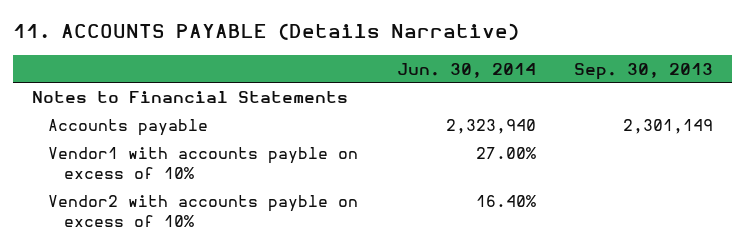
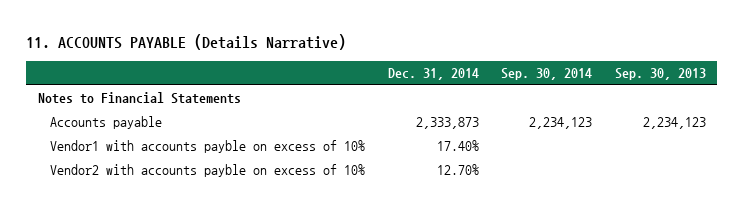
[396,62,536,78] Jun. 30, 2014 -> none
none -> [387,68,479,81] Dec. 31, 2014
none -> [501,68,593,81] Sep. 30, 2014
[622,119,713,135] 2,301,149 -> [642,117,706,130] 2,234,123

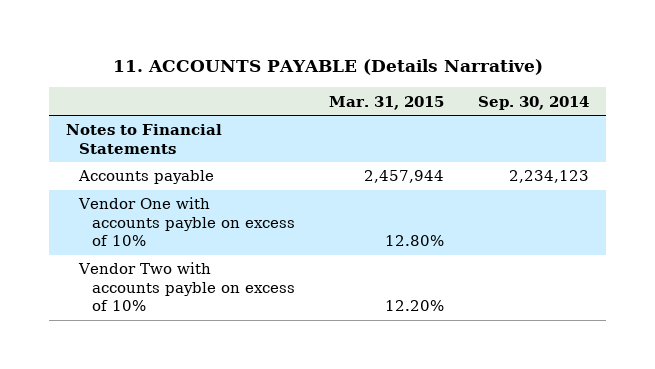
[387,68,479,81] Dec. 31, 2014 -> none
[614,68,706,81] Sep. 30, 2013 -> none
none -> [329,95,445,110] Mar. 31, 2015
[50,140,366,154] Vendor1 with accounts payble on excess of 10% -> [78,197,296,247] Vendor One with accounts payble on excess of 10%
[50,164,366,178] Vendor2 with accounts payble on excess of 10% -> [78,262,296,312] Vendor Two with accounts payble on excess of 10%

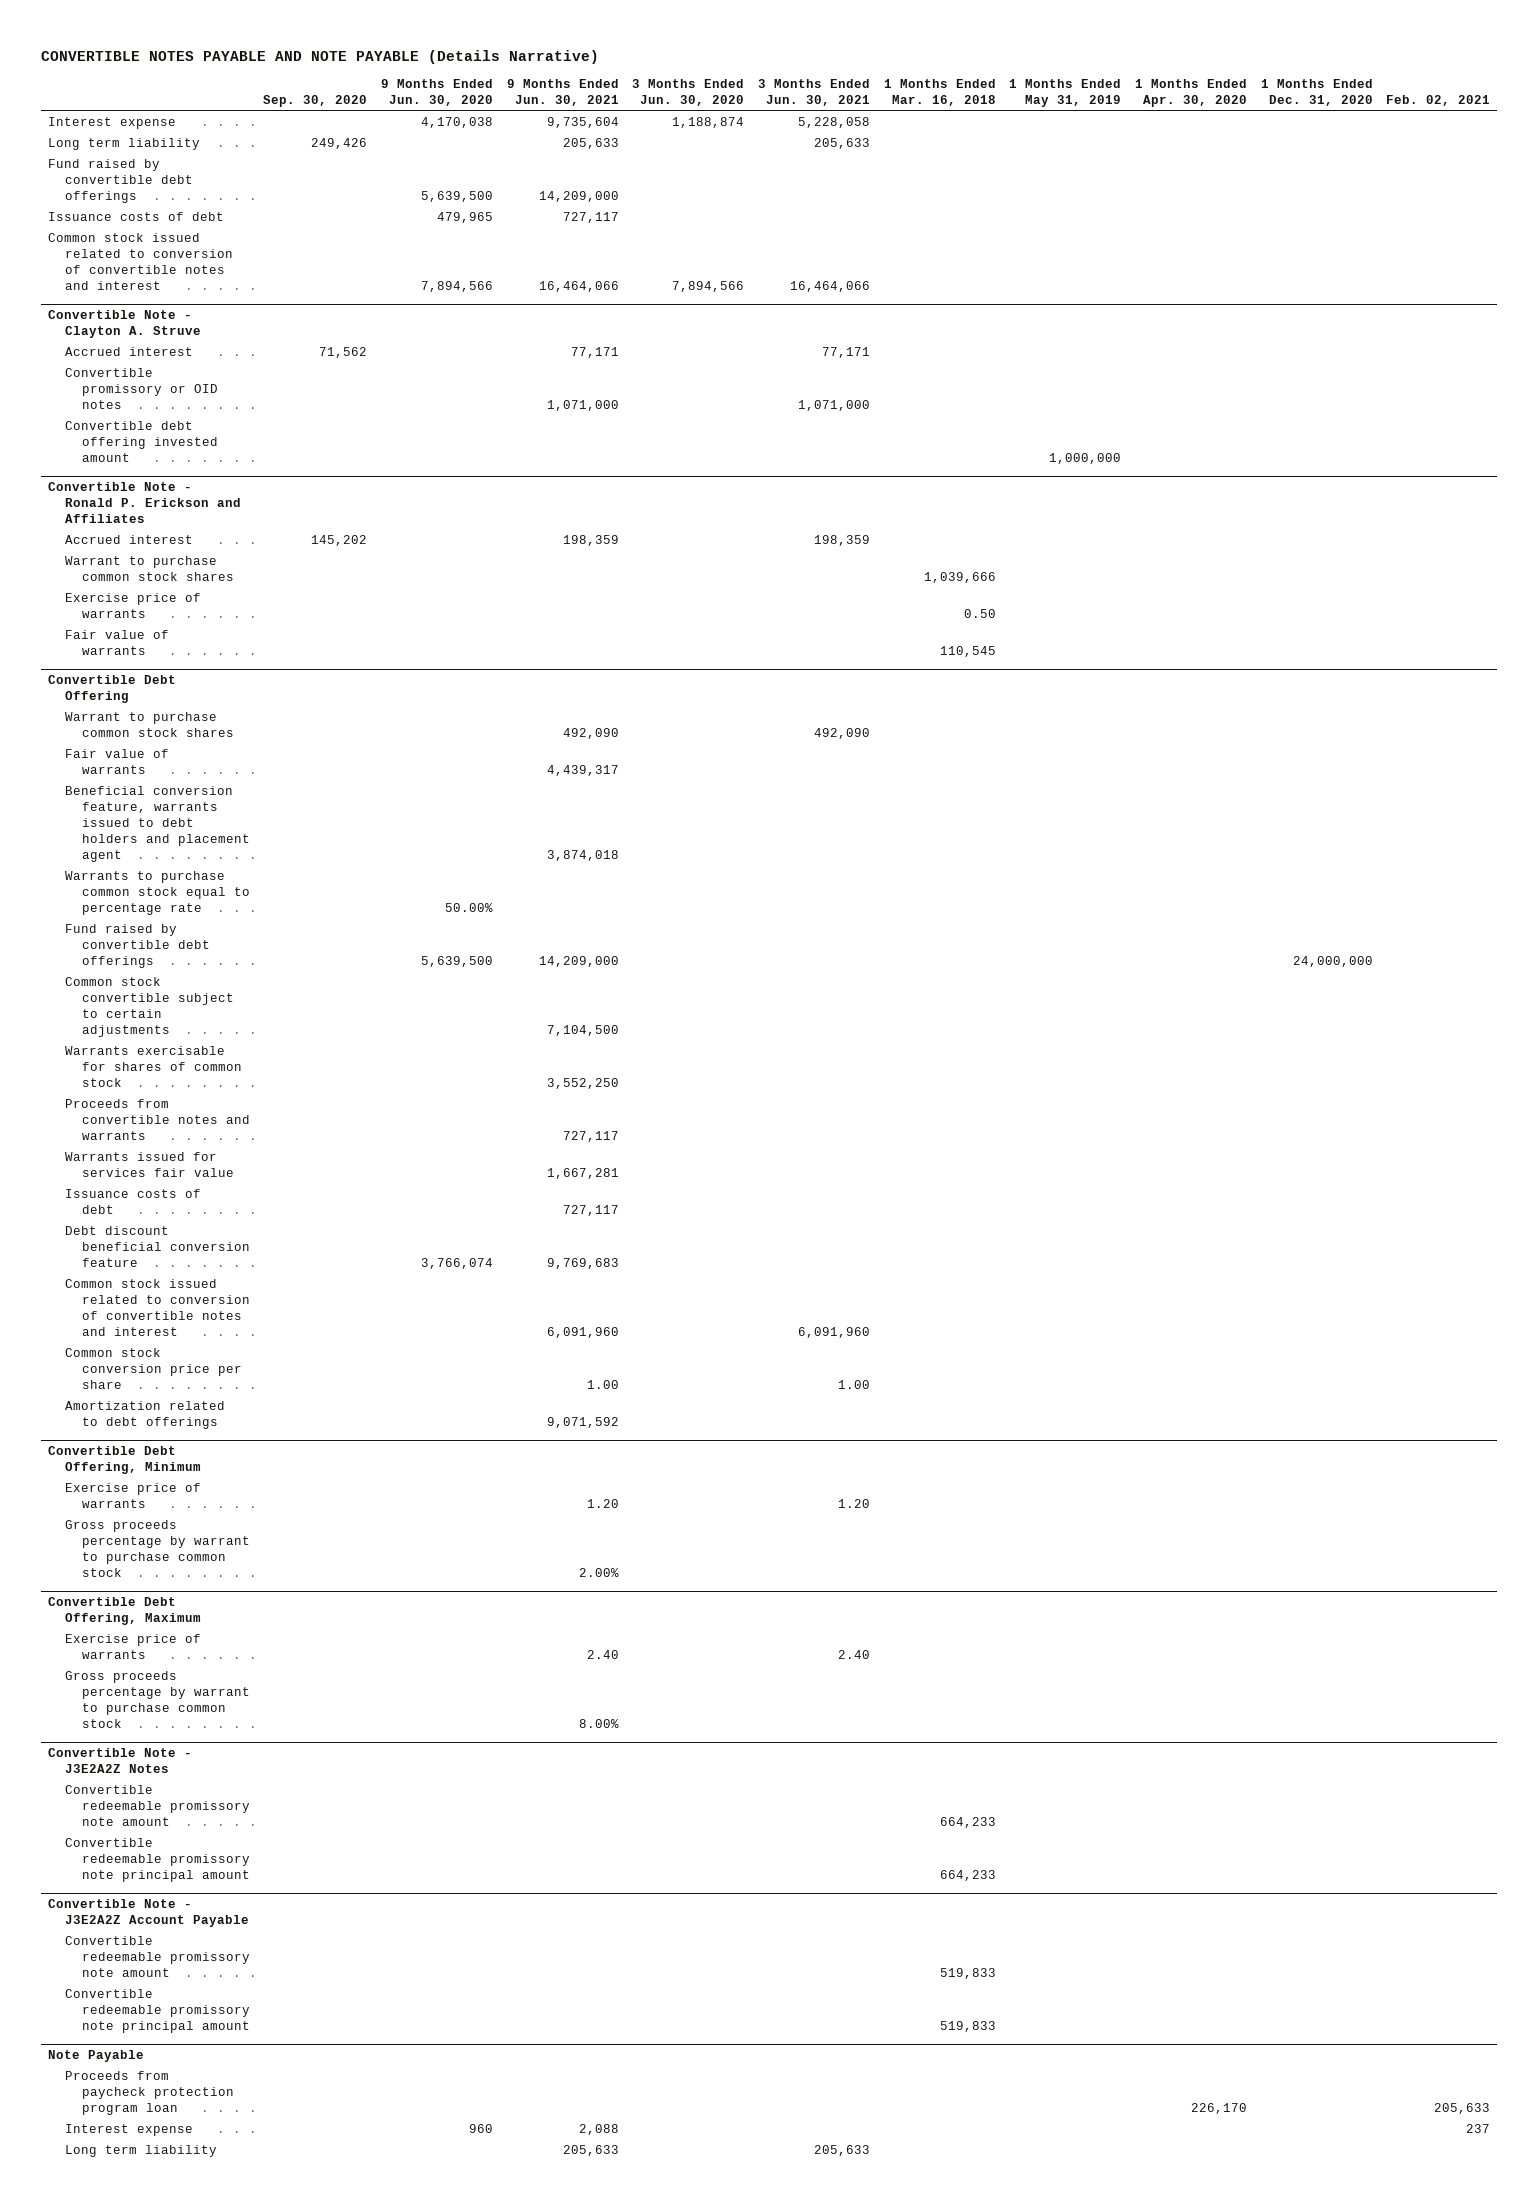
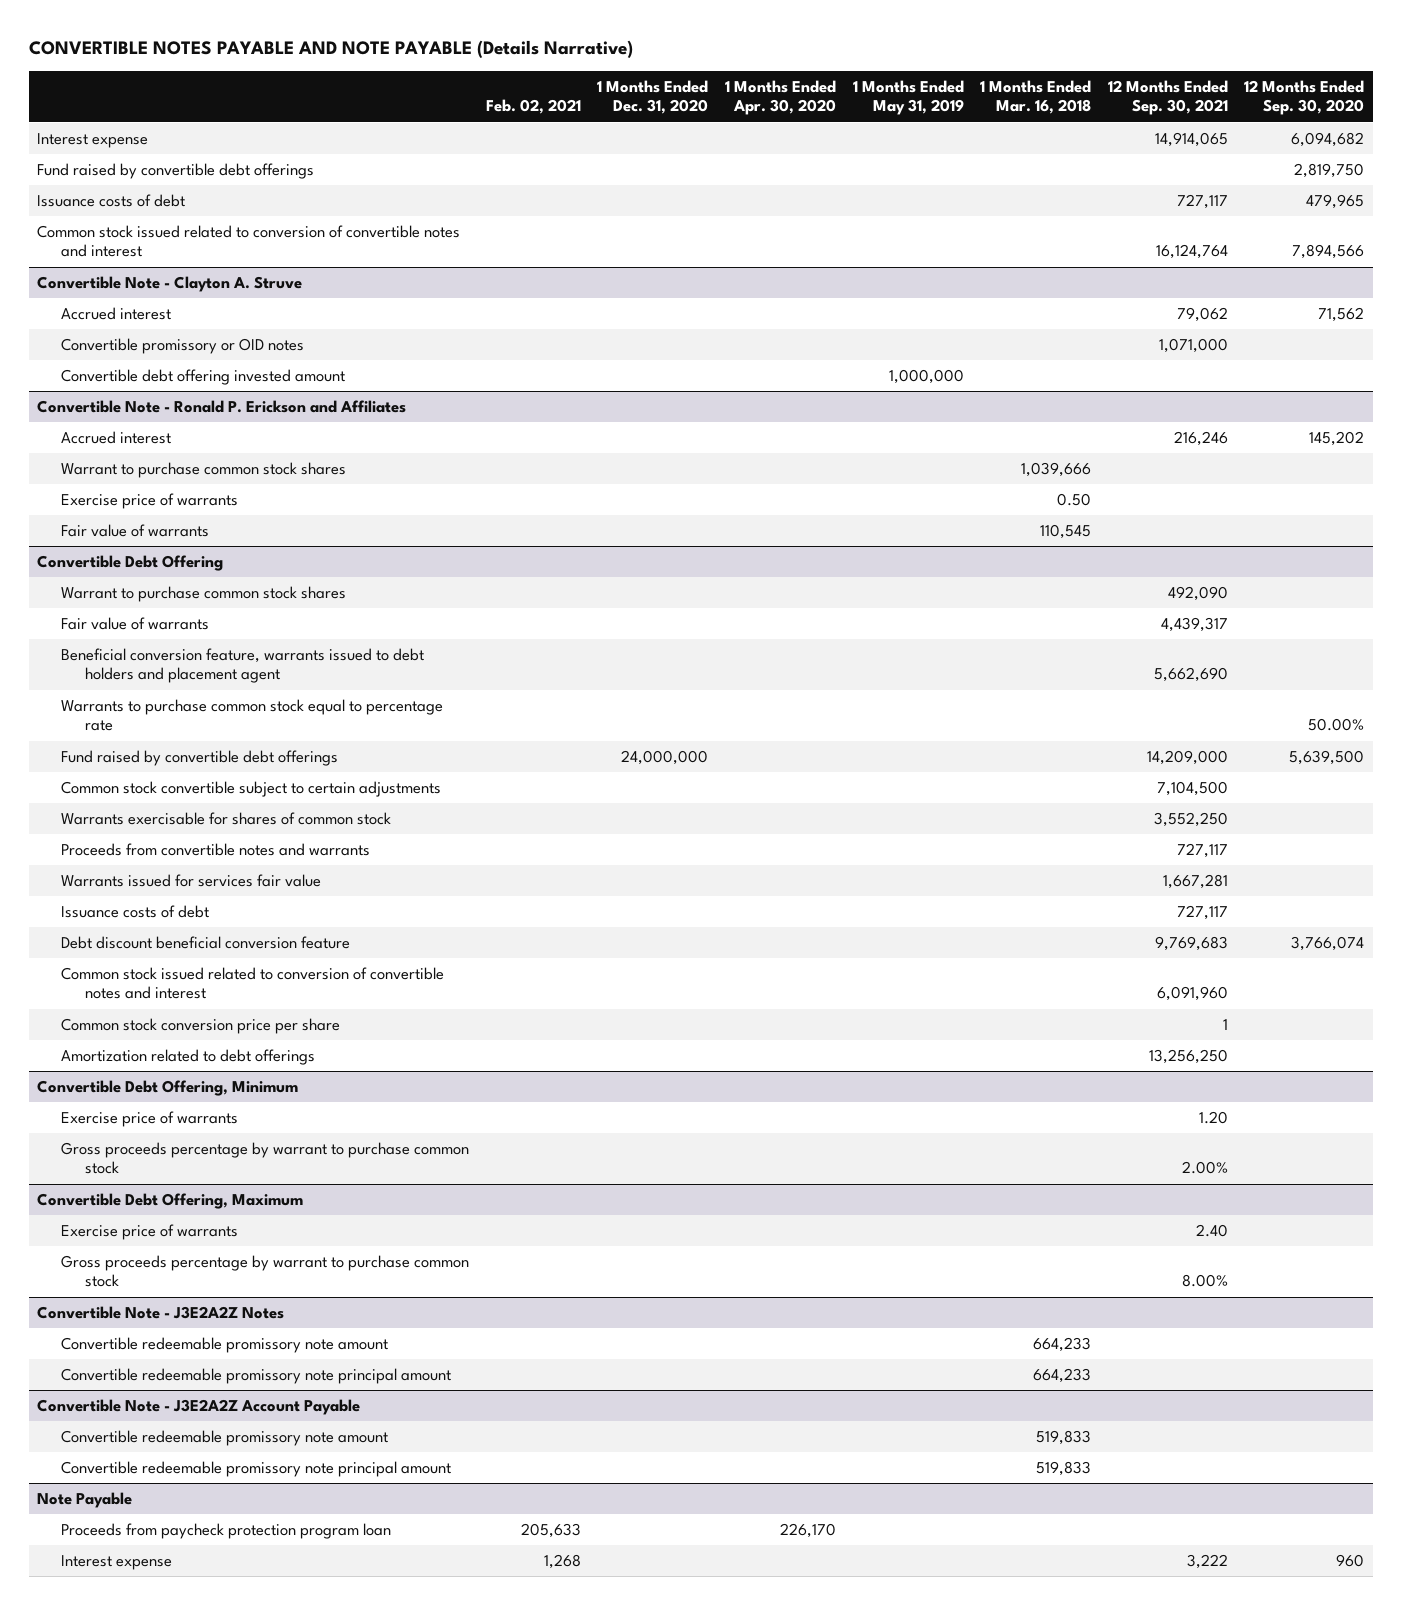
[263,95,368,108] Sep. 30, 2020 -> none
[381,78,494,107] 9 Months Ended Jun. 30, 2020 -> none
[506,78,619,107] 9 Months Ended Jun. 30, 2021 -> none
[632,78,745,107] 3 Months Ended Jun. 30, 2020 -> none
[758,78,871,107] 3 Months Ended Jun. 30, 2021 -> none
none -> [1107,79,1228,116] 12 Months Ended Sep. 30, 2021
none -> [1244,79,1365,116] 12 Months Ended Sep. 30, 2020
[48,137,201,150] Long term liability -> none
[64,2144,217,2157] Long term liability -> none
[1466,2123,1491,2133] 237 -> [543,1554,581,1570] 1,268

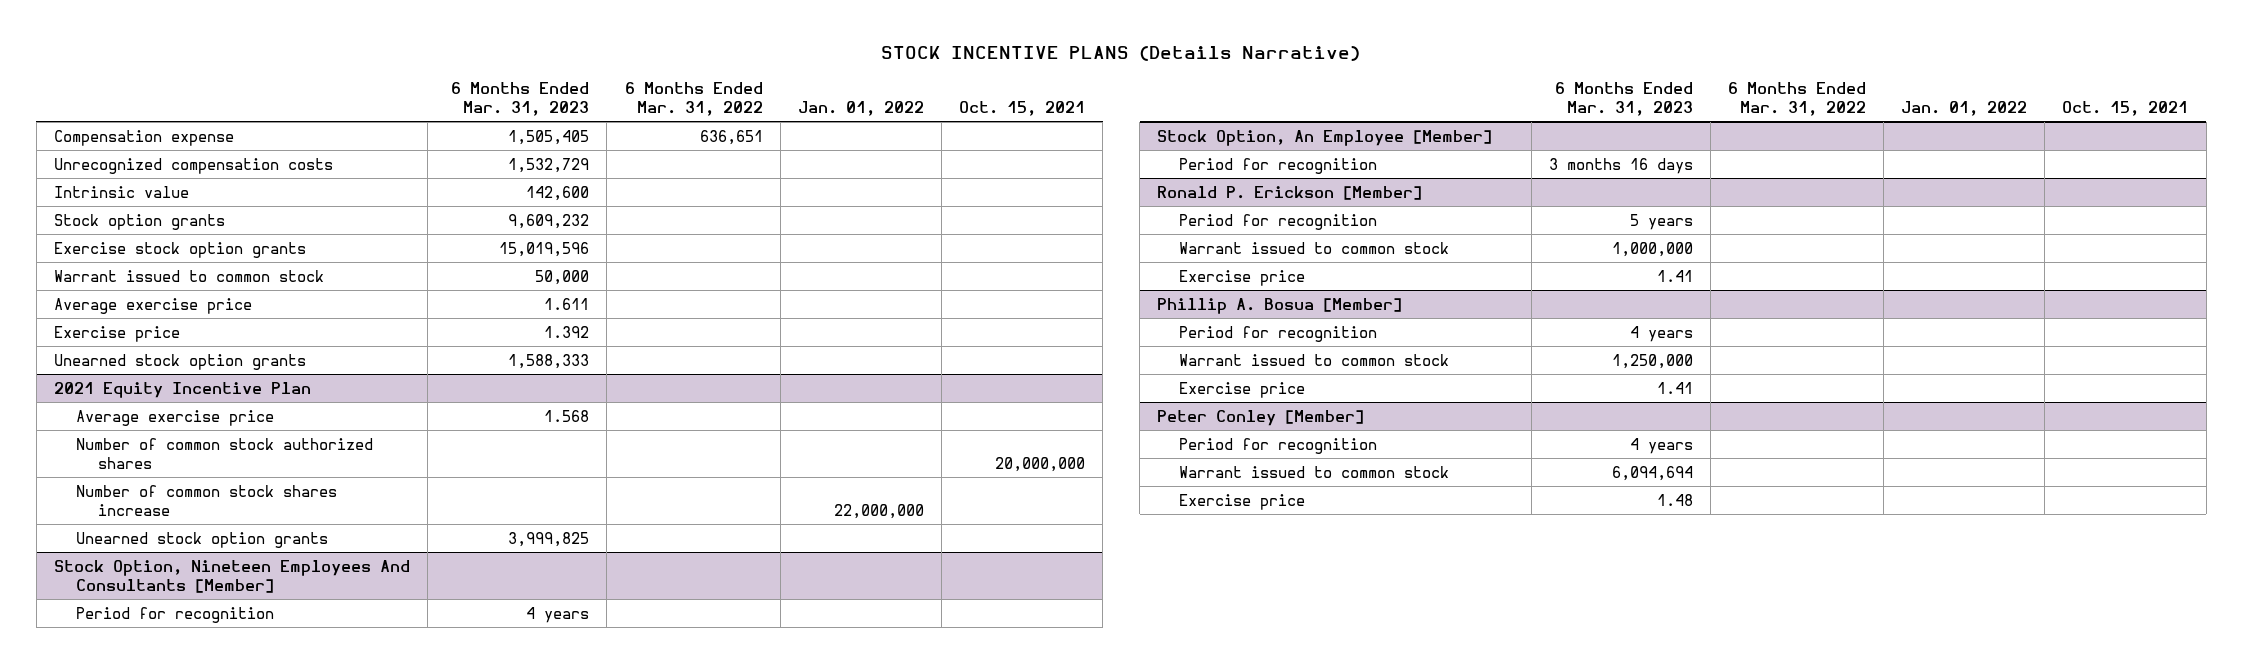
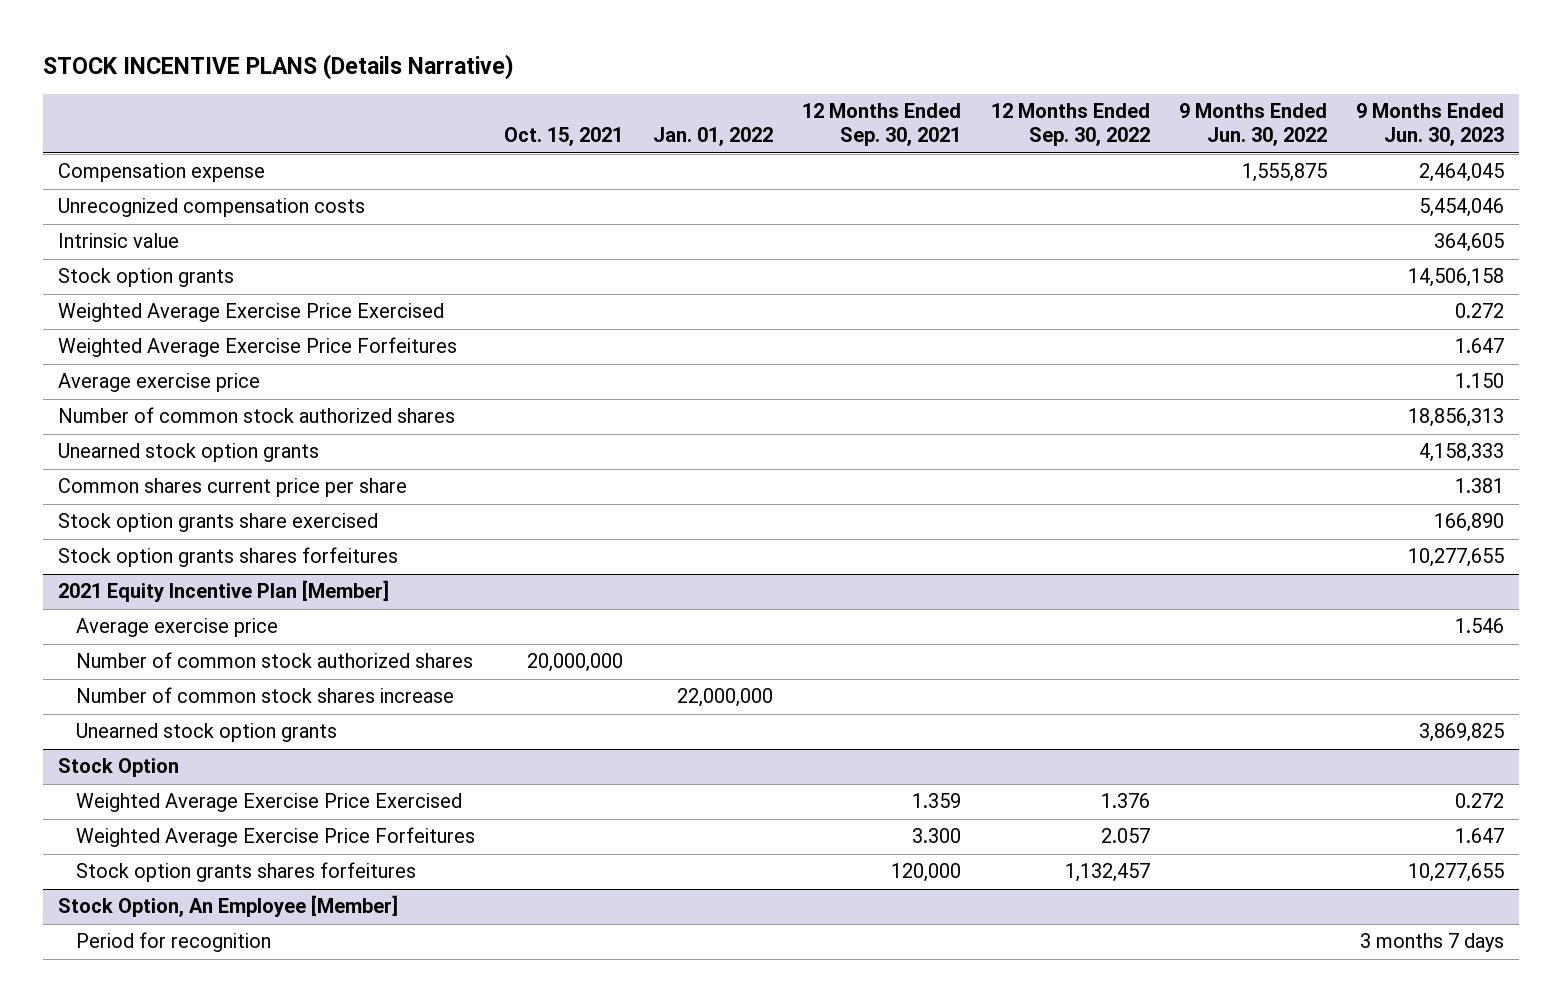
[451,81,590,117] 6 Months Ended Mar. 31, 2023 -> none
[624,81,763,117] 6 Months Ended Mar. 31, 2022 -> none
none -> [802,103,962,147] 12 Months Ended Sep. 30, 2021
none -> [990,103,1150,147] 12 Months Ended Sep. 30, 2022
none -> [1178,103,1327,147] 9 Months Ended Jun. 30, 2022
none -> [1356,103,1505,147] 9 Months Ended Jun. 30, 2023
[54,241,307,258] Exercise stock option grants -> none
[54,269,325,282] Warrant issued to common stock -> none
none -> [57,303,444,323] Weighted Average Exercise Price Exercised
none -> [57,337,457,358] Weighted Average Exercise Price Forfeitures
[54,325,181,342] Exercise price -> none
none -> [57,407,455,424] Number of common stock authorized shares
none -> [57,478,407,498] Common shares current price per share
none -> [57,513,378,533] Stock option grants share exercised
none -> [57,547,398,568] Stock option grants shares forfeitures
[54,381,312,398] 2021 Equity Incentive Plan -> [57,580,389,603] 2021 Equity Incentive Plan [Member]
[75,606,274,623] Period for recognition -> none
[54,559,411,593] Stock Option, Nineteen Employees And Consultants [Member] -> [57,758,179,778] Stock Option
none -> [75,793,462,813] Weighted Average Exercise Price Exercised
none -> [75,827,475,848] Weighted Average Exercise Price Forfeitures
none -> [75,862,416,883] Stock option grants shares forfeitures
[1157,185,1423,200] Ronald P. Erickson [Member] -> none
[1179,213,1378,230] Period for recognition -> none
[1179,241,1450,254] Warrant issued to common stock -> none
[1179,269,1306,286] Exercise price -> none
[1157,297,1403,314] Phillip A. Bosua [Member] -> none
[1179,325,1378,342] Period for recognition -> none
[1179,353,1450,366] Warrant issued to common stock -> none
[1179,381,1306,398] Exercise price -> none
[1157,409,1365,426] Peter Conley [Member] -> none
[1179,437,1378,454] Period for recognition -> none
[1179,465,1450,478] Warrant issued to common stock -> none
[1179,493,1306,510] Exercise price -> none

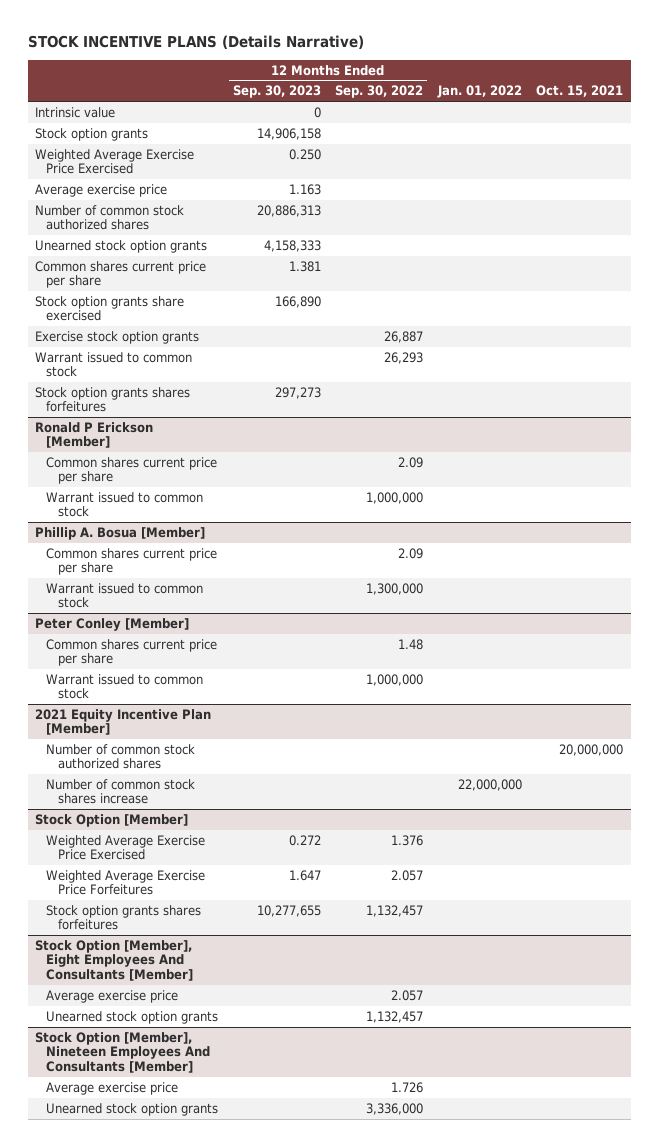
[802,103,962,147] 12 Months Ended Sep. 30, 2021 -> none
[1178,103,1327,147] 9 Months Ended Jun. 30, 2022 -> none
[1356,103,1505,147] 9 Months Ended Jun. 30, 2023 -> none
none -> [232,85,321,99] Sep. 30, 2023
[57,163,265,183] Compensation expense -> none
[57,198,365,218] Unrecognized compensation costs -> none
[57,337,457,358] Weighted Average Exercise Price Forfeitures -> none
none -> [34,330,199,344] Exercise stock option grants
none -> [34,351,192,378] Warrant issued to common stock
none -> [34,421,153,449] Ronald P Erickson [Member]
none -> [46,456,218,485] Common shares current price per share
none -> [46,491,204,518] Warrant issued to common stock
none -> [34,526,205,540] Phillip A. Bosua [Member]
none -> [46,547,218,576] Common shares current price per share
none -> [46,582,204,609] Warrant issued to common stock
none -> [34,617,189,631] Peter Conley [Member]
none -> [46,638,218,667] Common shares current price per share
none -> [46,673,204,700] Warrant issued to common stock
[75,618,278,638] Average exercise price -> none
[75,723,337,743] Unearned stock option grants -> none
[57,758,179,778] Stock Option -> [34,813,188,827] Stock Option [Member]
[57,895,398,918] Stock Option, An Employee [Member] -> none
[75,932,271,953] Period for recognition -> none
none -> [34,939,194,981] Stock Option [Member], Eight Employees And Consultants [Member]
none -> [46,989,179,1003] Average exercise price
none -> [46,1010,219,1024] Unearned stock option grants
none -> [34,1031,211,1073] Stock Option [Member], Nineteen Employees And Consultants [Member]
none -> [46,1081,179,1095] Average exercise price
none -> [46,1102,219,1116] Unearned stock option grants

